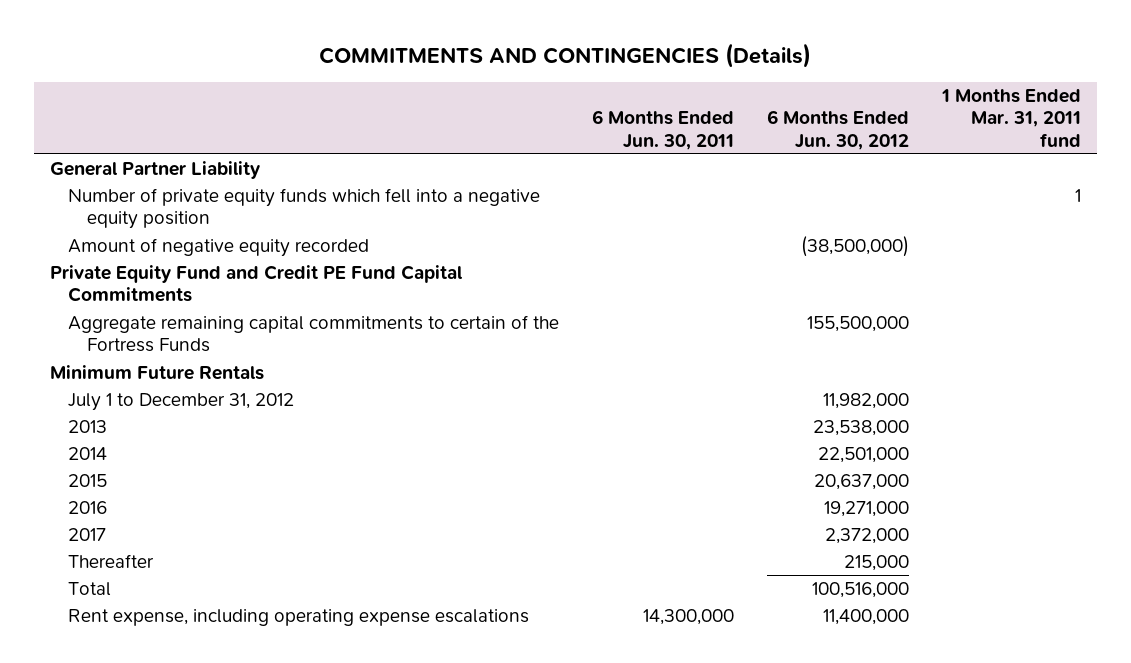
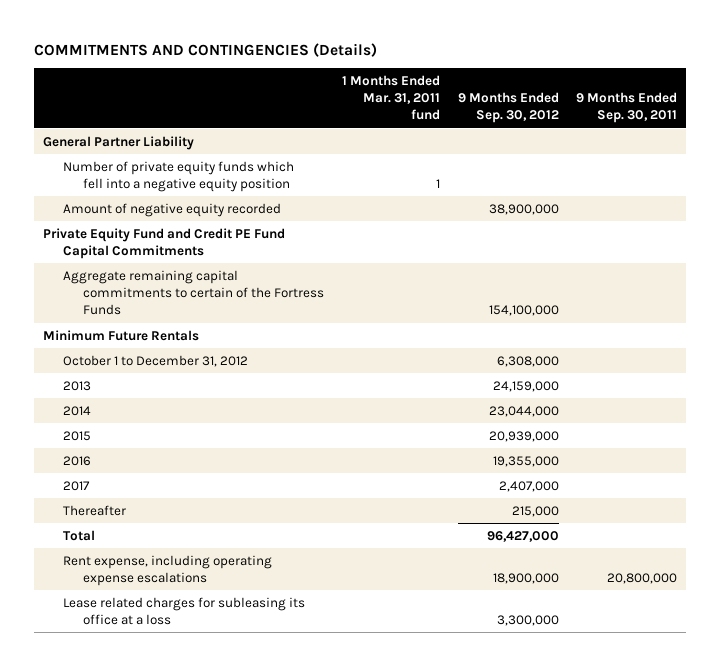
[592,110,735,150] 6 Months Ended Jun. 30, 2011 -> none
[766,110,909,150] 6 Months Ended Jun. 30, 2012 -> none
none -> [457,91,559,124] 9 Months Ended Sep. 30, 2012
none -> [576,91,678,124] 9 Months Ended Sep. 30, 2011
[68,393,295,412] July 1 to December 31, 2012 -> [62,354,248,367] October 1 to December 31, 2012
none -> [62,596,305,625] Lease related charges for subleasing its office at a loss

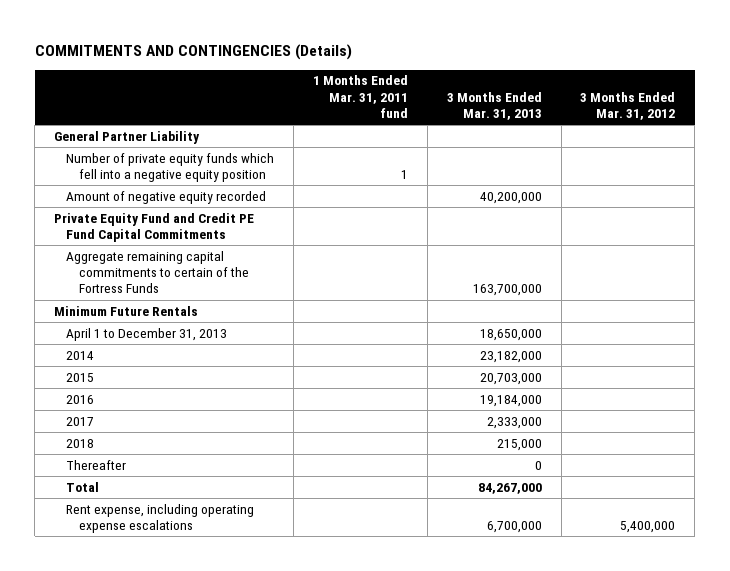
[457,91,559,124] 9 Months Ended Sep. 30, 2012 -> none
[576,91,678,124] 9 Months Ended Sep. 30, 2011 -> none
none -> [446,91,542,120] 3 Months Ended Mar. 31, 2013
none -> [580,91,676,120] 3 Months Ended Mar. 31, 2012
[62,380,91,391] 2013 -> none
[62,354,248,367] October 1 to December 31, 2012 -> [66,327,228,341] April 1 to December 31, 2013
none -> [66,438,95,448] 2018
[62,596,305,625] Lease related charges for subleasing its office at a loss -> none

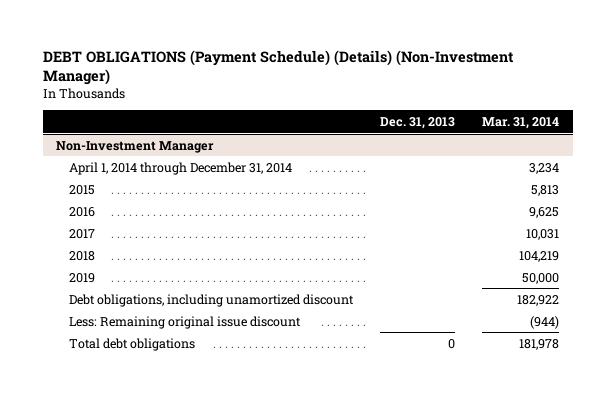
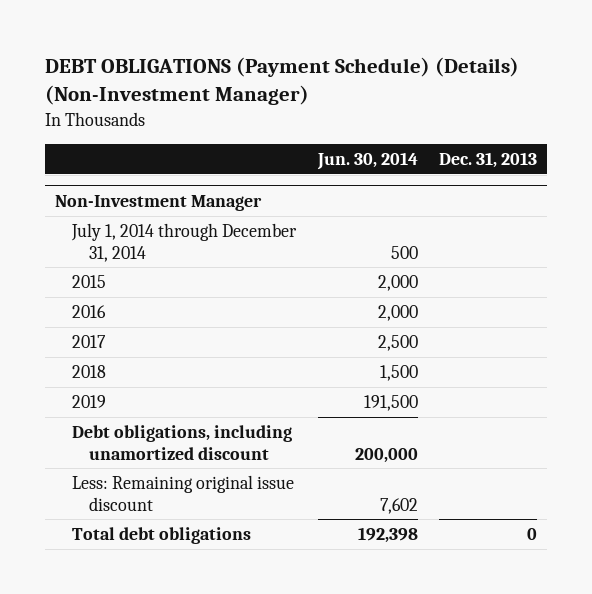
[482,117,560,130] Mar. 31, 2014 -> none
none -> [316,152,418,171] Jun. 30, 2014
[68,161,292,175] April 1, 2014 through December 31, 2014 -> [71,223,298,262] July 1, 2014 through December 31, 2014

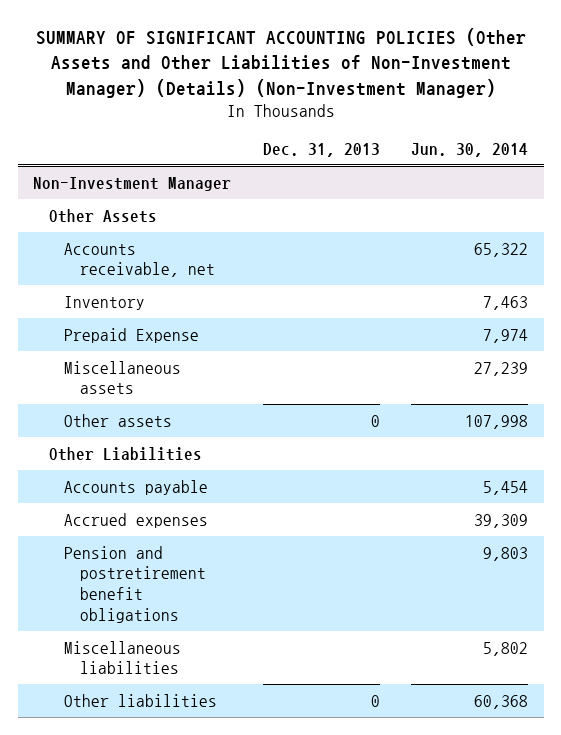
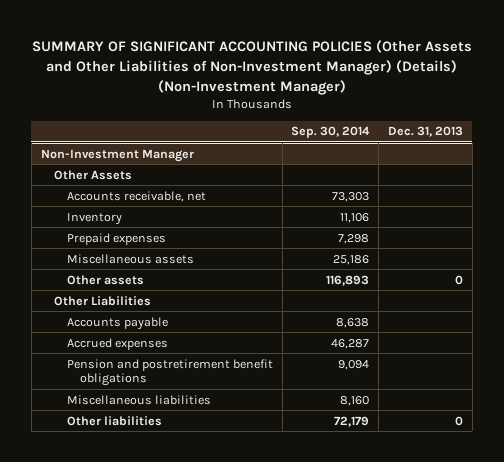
[410,142,528,157] Jun. 30, 2014 -> none
none -> [291,126,371,139] Sep. 30, 2014
[64,327,200,343] Prepaid Expense -> [66,232,166,245] Prepaid expenses

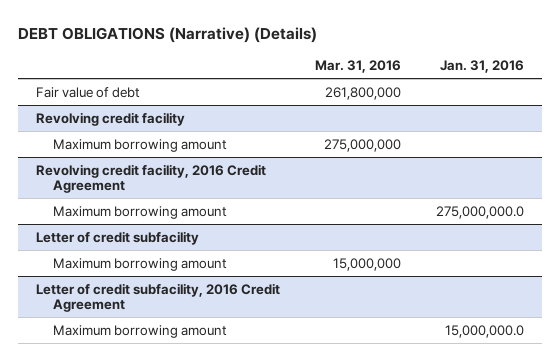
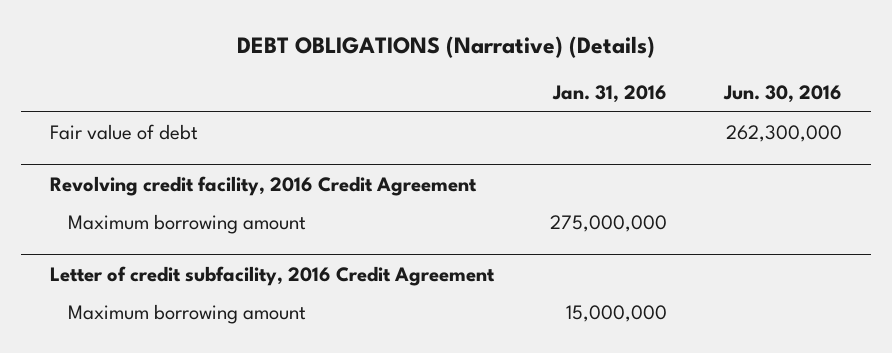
[314,59,401,73] Mar. 31, 2016 -> none
none -> [723,85,843,104] Jun. 30, 2016
[35,111,185,126] Revolving credit facility -> none
[52,138,227,152] Maximum borrowing amount -> none
[35,230,199,245] Letter of credit subfacility -> none
[52,257,227,271] Maximum borrowing amount -> none
[436,205,525,219] 275,000,000.0 -> [550,215,668,233] 275,000,000
[445,324,525,338] 15,000,000.0 -> [566,305,668,323] 15,000,000

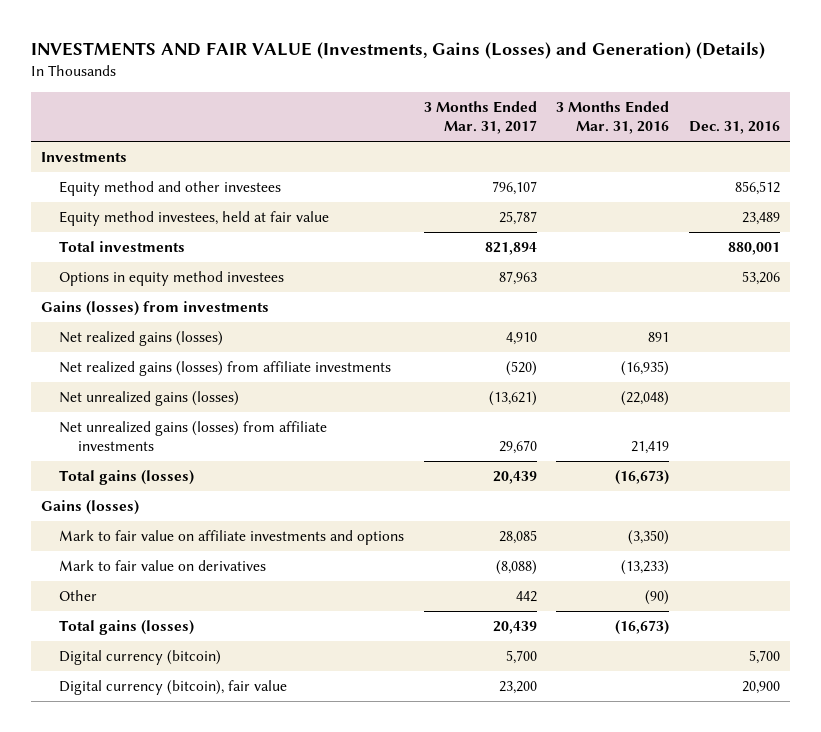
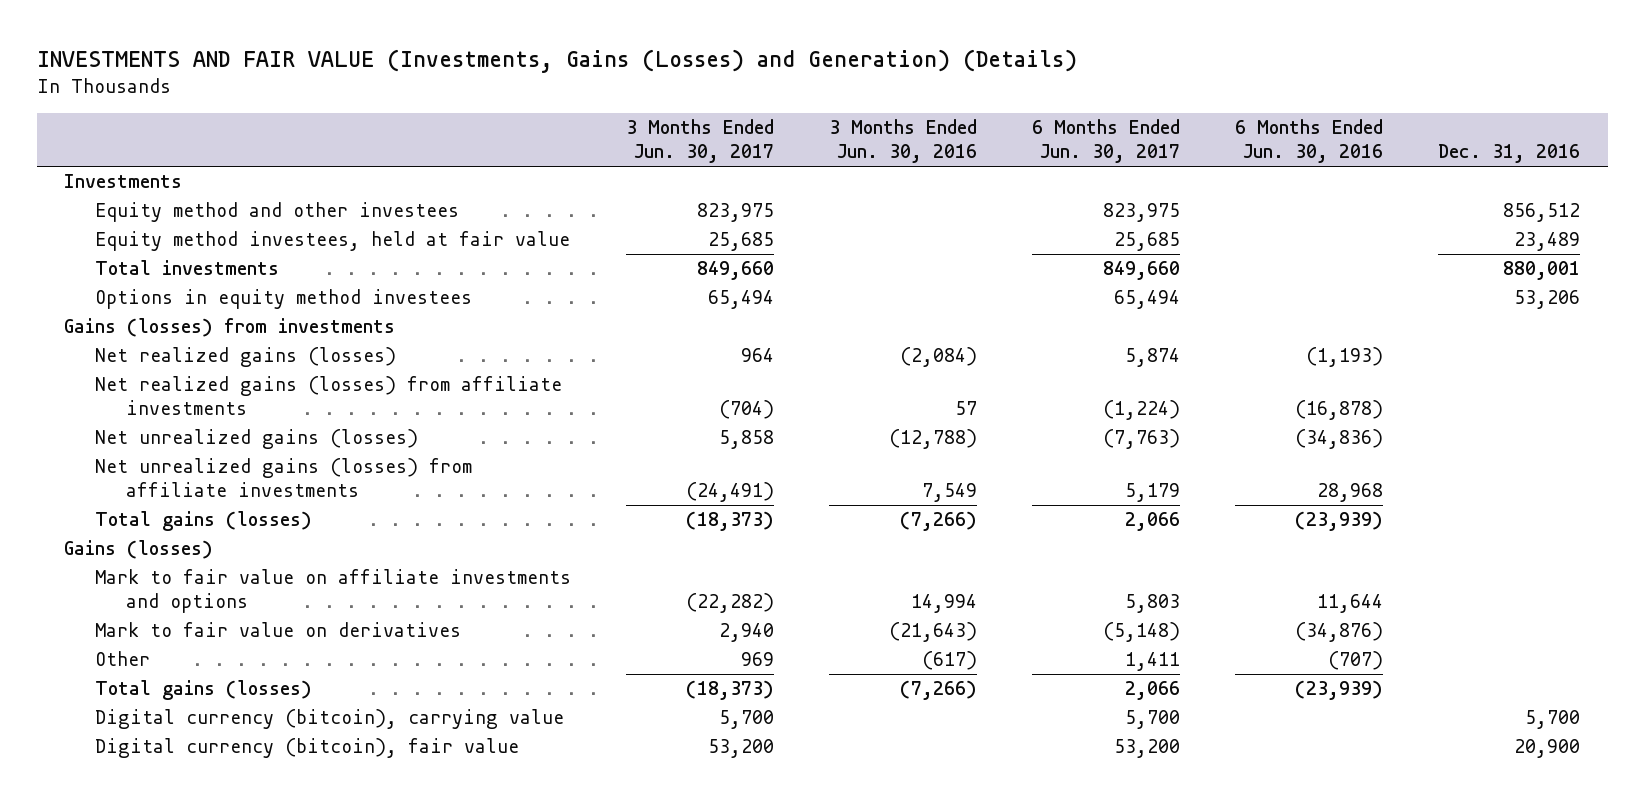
[423,101,537,135] 3 Months Ended Mar. 31, 2017 -> none
[556,101,670,135] 3 Months Ended Mar. 31, 2016 -> none
none -> [626,119,775,164] 3 Months Ended Jun. 30, 2017
none -> [829,119,978,164] 3 Months Ended Jun. 30, 2016
none -> [1032,119,1181,164] 6 Months Ended Jun. 30, 2017
none -> [1235,119,1384,164] 6 Months Ended Jun. 30, 2016
[59,650,222,666] Digital currency (bitcoin) -> [95,709,565,730] Digital currency (bitcoin), carrying value

